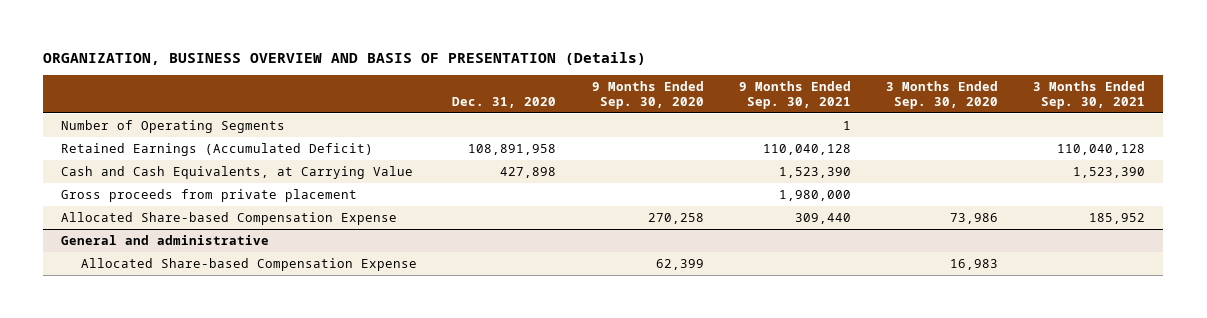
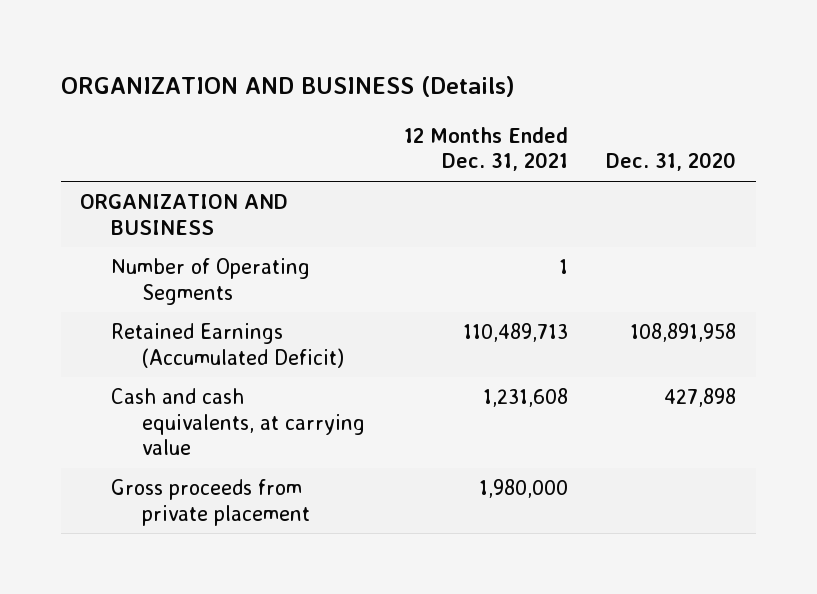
[43,51,647,65] ORGANIZATION, BUSINESS OVERVIEW AND BASIS OF PRESENTATION (Details) -> [61,76,516,98] ORGANIZATION AND BUSINESS (Details)
[591,81,704,109] 9 Months Ended Sep. 30, 2020 -> none
[738,81,851,109] 9 Months Ended Sep. 30, 2021 -> none
[886,81,999,109] 3 Months Ended Sep. 30, 2020 -> none
[1033,81,1146,109] 3 Months Ended Sep. 30, 2021 -> none
none -> [403,127,568,172] 12 Months Ended Dec. 31, 2021
none -> [80,194,289,235] ORGANIZATION AND BUSINESS
[61,165,414,179] Cash and Cash Equivalents, at Carrying Value -> [111,388,366,455] Cash and cash equivalents, at carrying value
[61,211,398,225] Allocated Share-based Compensation Expense -> none
[61,234,270,245] General and administrative -> none
[81,257,418,271] Allocated Share-based Compensation Expense -> none

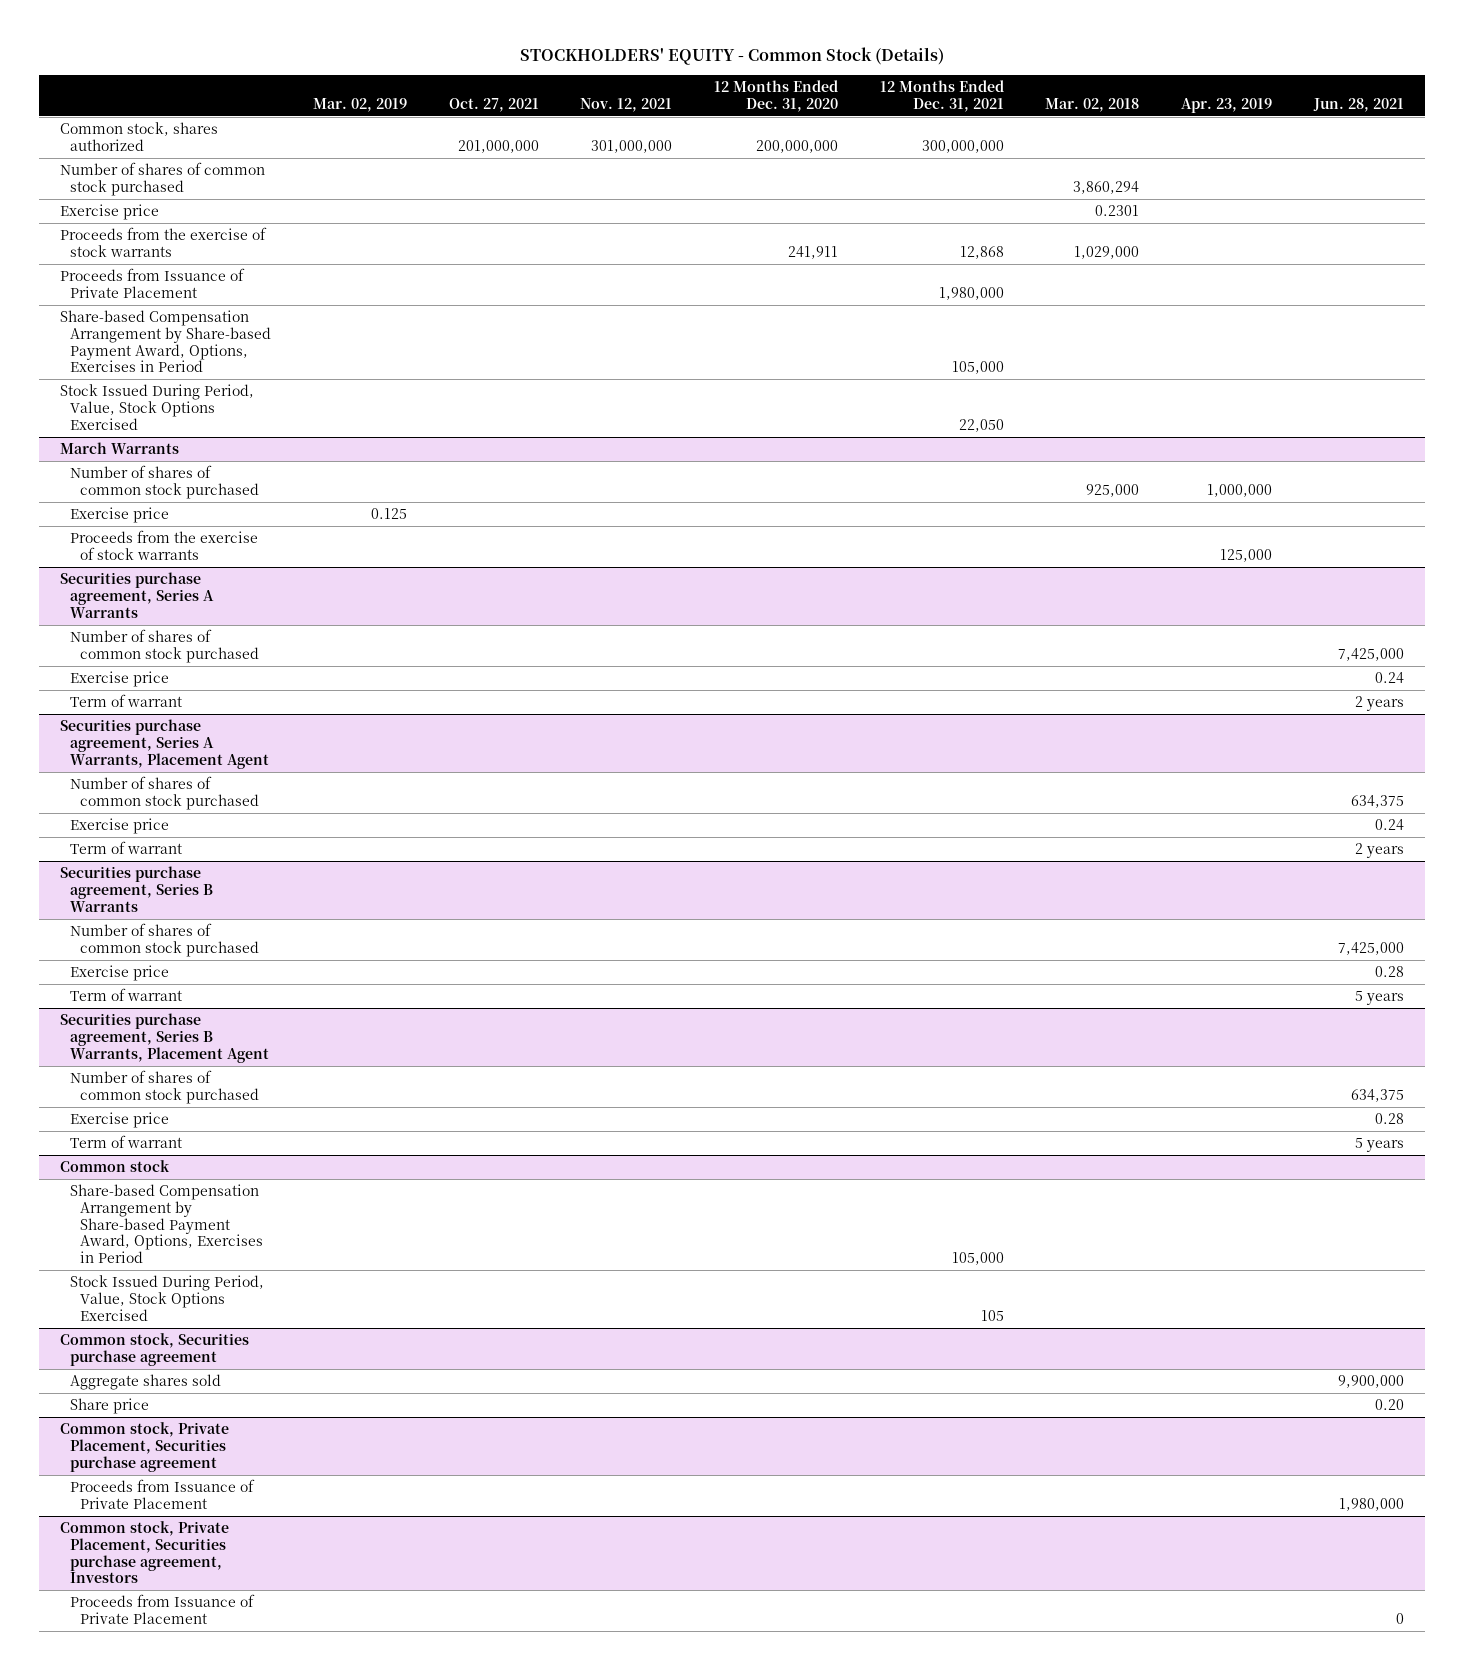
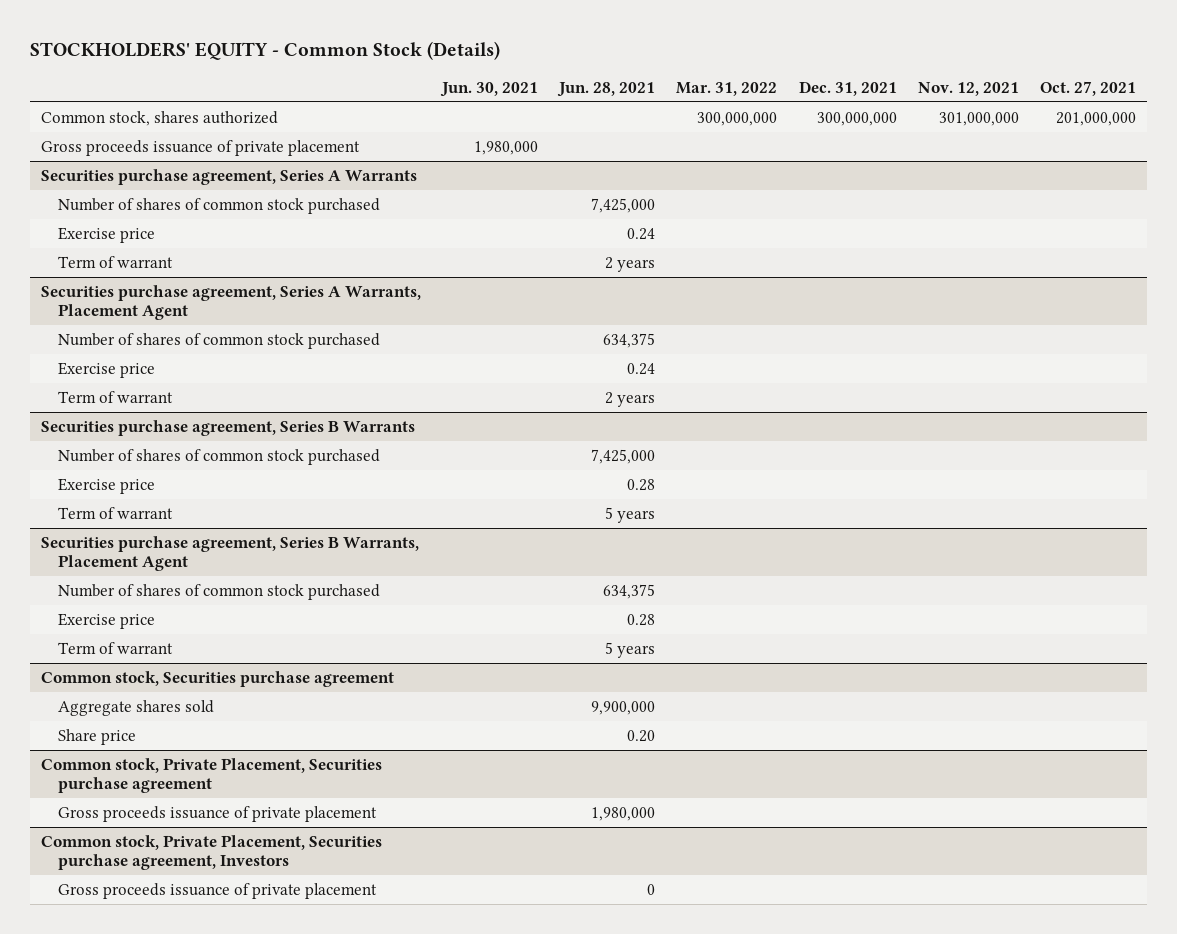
[313,97,408,112] Mar. 02, 2019 -> none
[714,80,839,112] 12 Months Ended Dec. 31, 2020 -> none
[879,80,1004,112] 12 Months Ended Dec. 31, 2021 -> none
[1045,97,1140,112] Mar. 02, 2018 -> none
[1181,97,1273,113] Apr. 23, 2019 -> none
none -> [439,81,538,97] Jun. 30, 2021
none -> [676,81,778,96] Mar. 31, 2022
none -> [798,80,897,96] Dec. 31, 2021
[60,162,266,196] Number of shares of common stock purchased -> none
[60,204,160,221] Exercise price -> none
[60,227,268,257] Proceeds from the exercise of stock warrants -> none
[60,310,272,373] Share-based Compensation Arrangement by Share-based Payment Award, Options, Exercises in Period -> none
[60,384,255,430] Stock Issued During Period, Value, Stock Options Exercised -> none
[60,442,180,455] March Warrants -> none
[70,465,260,499] Number of shares of common stock purchased -> none
[70,507,170,524] Exercise price -> none
[70,530,259,560] Proceeds from the exercise of stock warrants -> none
[60,268,246,298] Proceeds from Issuance of Private Placement -> [40,139,360,156] Gross proceeds issuance of private placement
[60,1160,171,1173] Common stock -> none
[70,1184,264,1264] Share-based Compensation Arrangement by Share-based Payment Award, Options, Exercises in Period -> none
[70,1275,265,1321] Stock Issued During Period, Value, Stock Options Exercised -> none
[70,1479,256,1509] Proceeds from Issuance of Private Placement -> [58,805,378,822] Gross proceeds issuance of private placement
[70,1594,256,1624] Proceeds from Issuance of Private Placement -> [58,882,378,899] Gross proceeds issuance of private placement

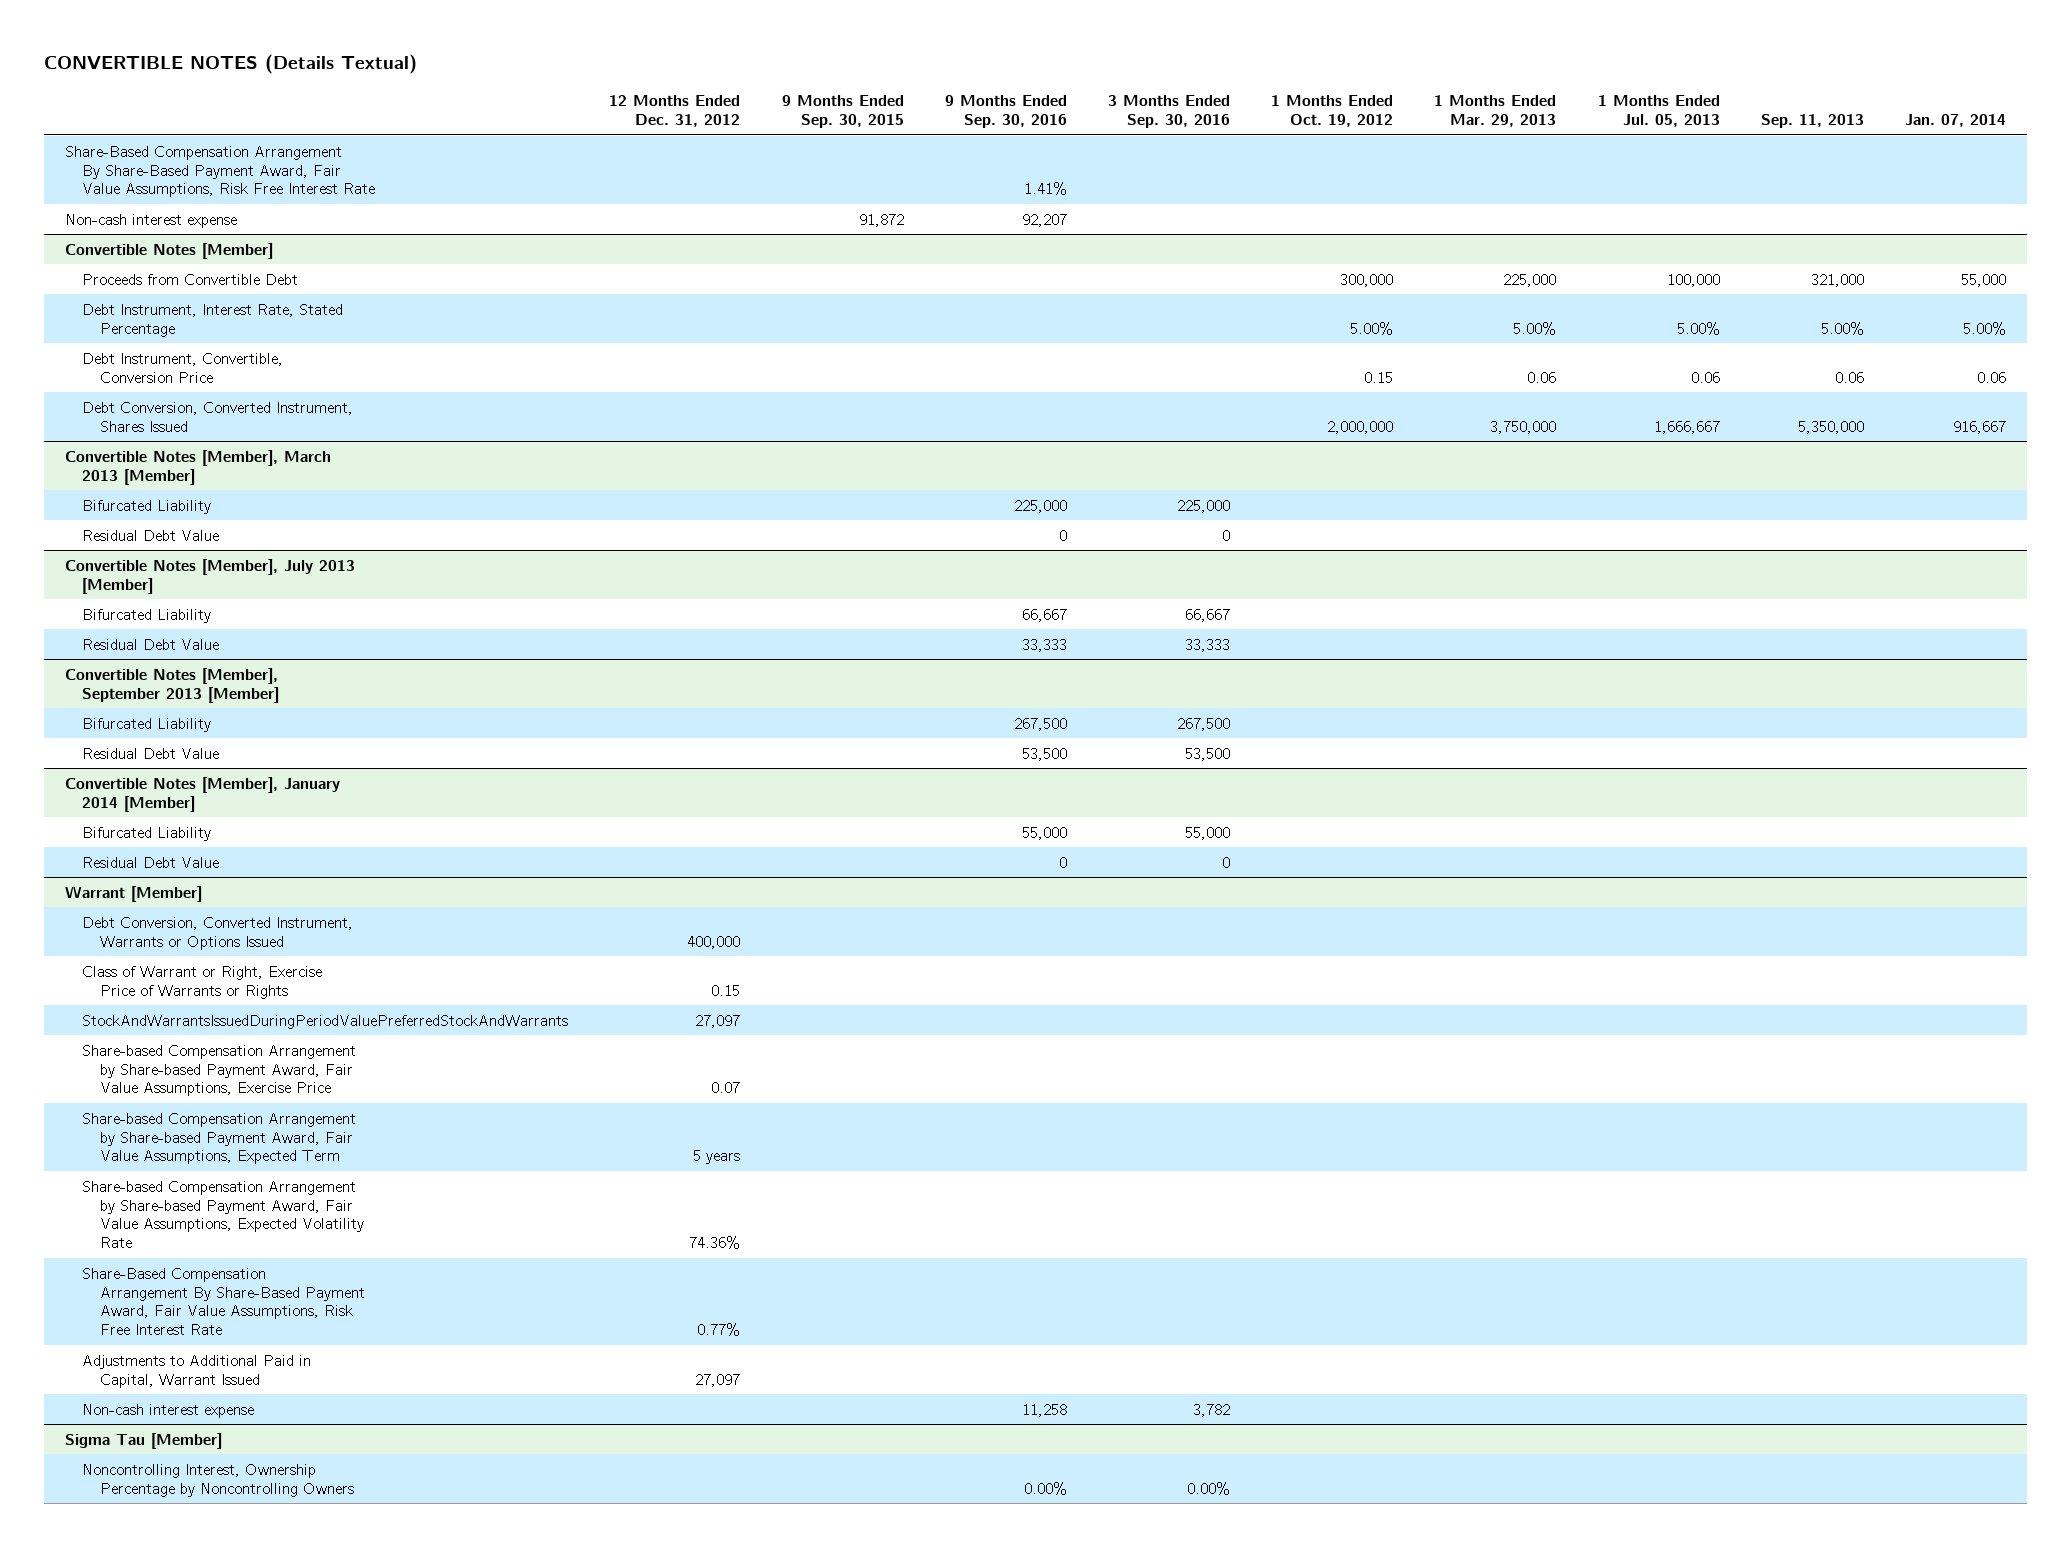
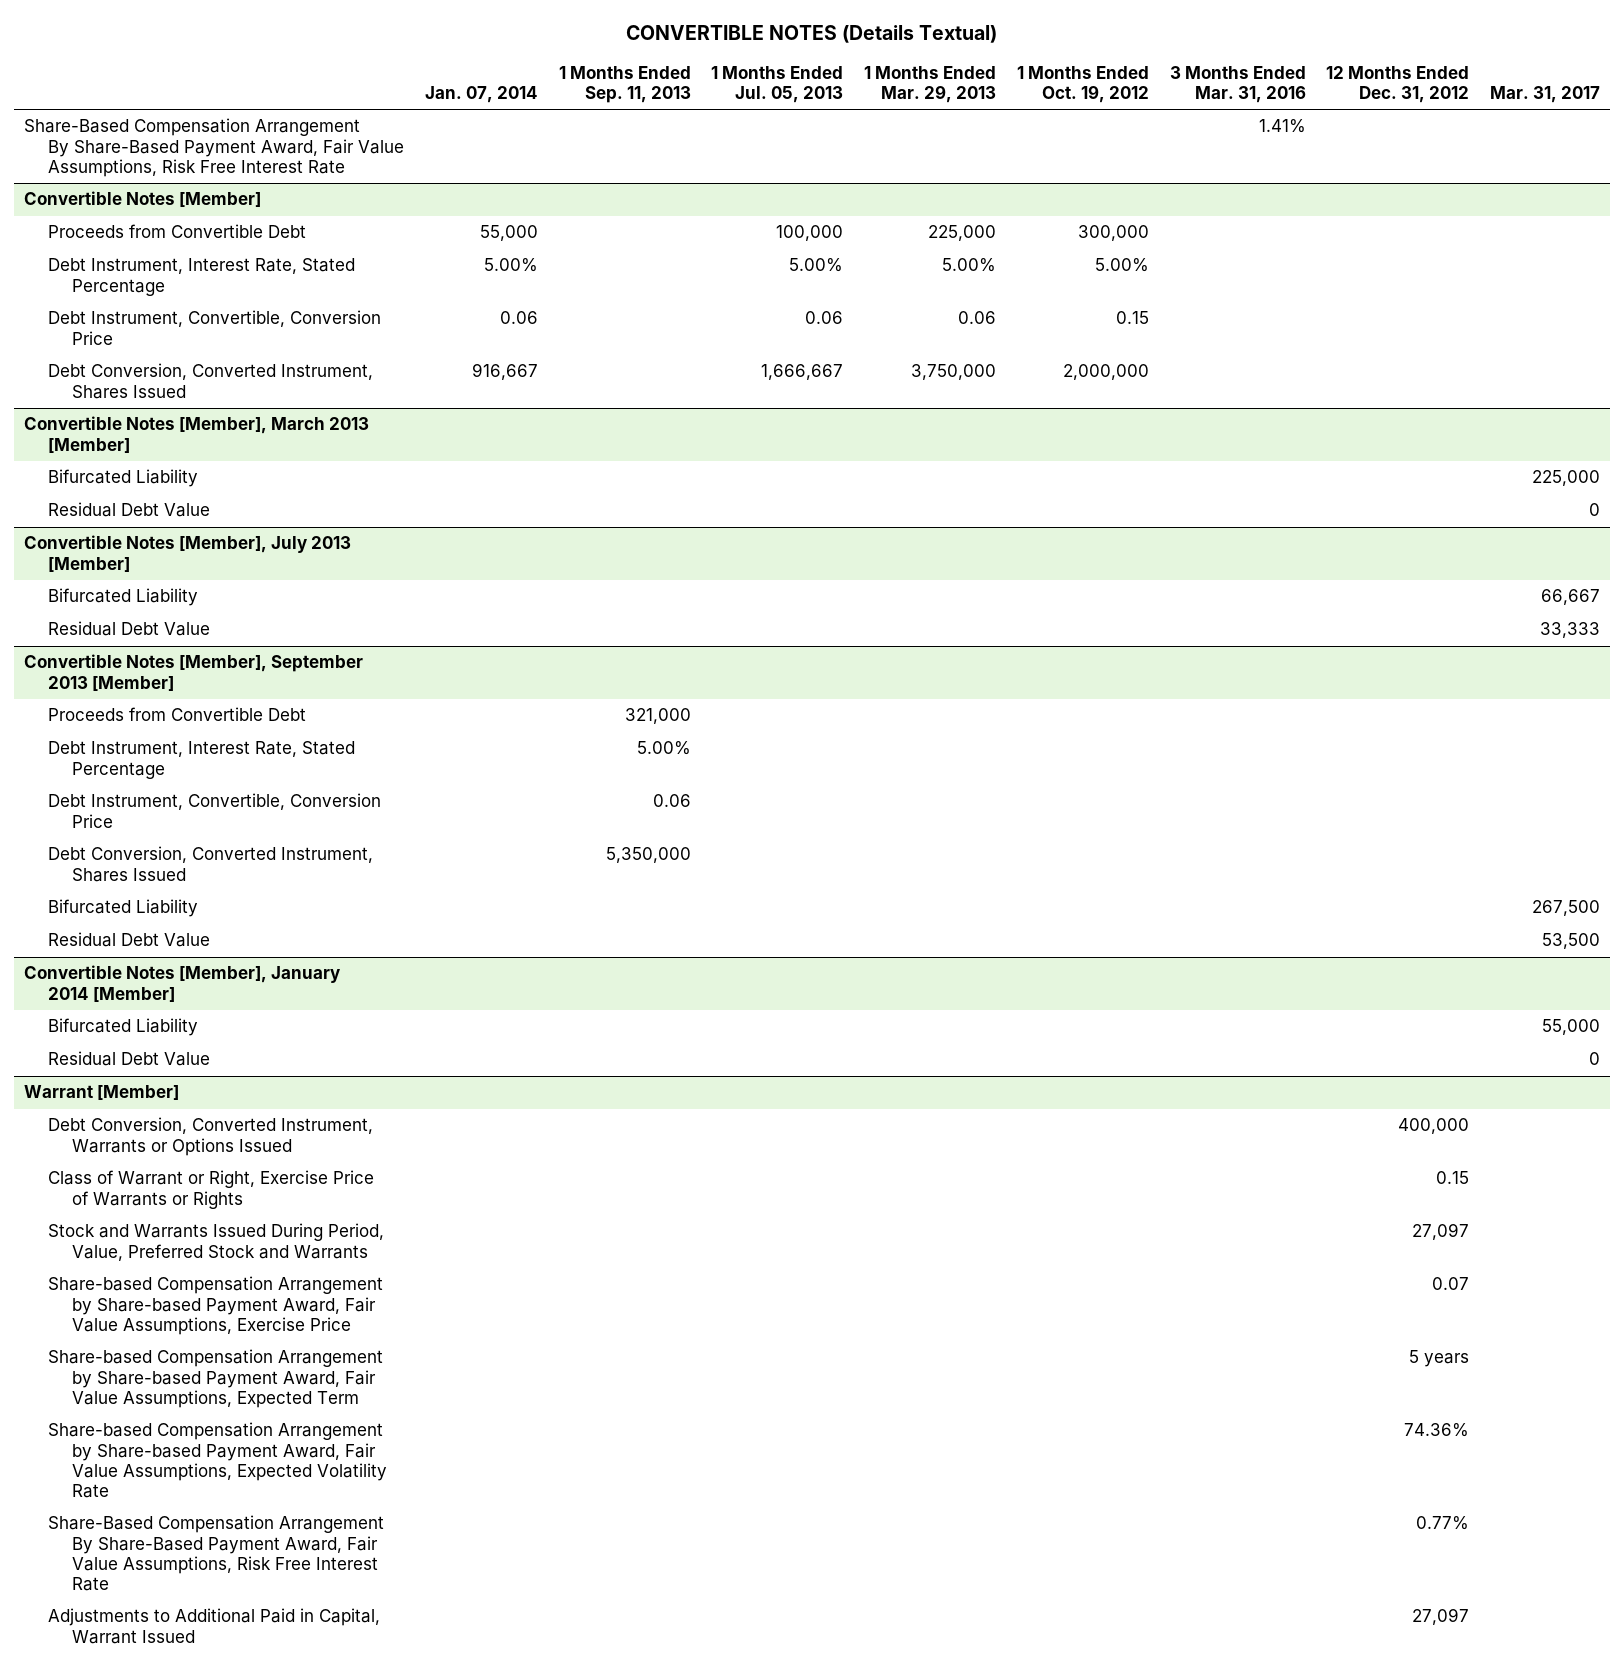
[781,95,904,128] 9 Months Ended Sep. 30, 2015 -> none
[944,95,1067,128] 9 Months Ended Sep. 30, 2016 -> none
[1108,95,1231,128] 3 Months Ended Sep. 30, 2016 -> none
[1760,113,1864,128] Sep. 11, 2013 -> none
none -> [558,66,691,104] 1 Months Ended Sep. 11, 2013
none -> [1169,66,1306,104] 3 Months Ended Mar. 31, 2016
none -> [1490,86,1601,104] Mar. 31, 2017
[64,213,237,228] Non-cash interest expense -> none
none -> [47,707,306,722] Proceeds from Convertible Debt
none -> [47,741,355,779] Debt Instrument, Interest Rate, Stated Percentage
none -> [47,793,381,828] Debt Instrument, Convertible, Conversion Price
none -> [47,846,373,882] Debt Conversion, Converted Instrument, Shares Issued
[82,1014,569,1029] StockAndWarrantsIssuedDuringPeriodValuePreferredStockAndWarrants -> [47,1223,384,1261] Stock and Warrants Issued During Period, Value, Preferred Stock and Warrants
[82,1403,255,1418] Non-cash interest expense -> none
[64,1432,222,1449] Sigma Tau [Member] -> none
[82,1463,354,1497] Noncontrolling Interest, Ownership Percentage by Noncontrolling Owners -> none

